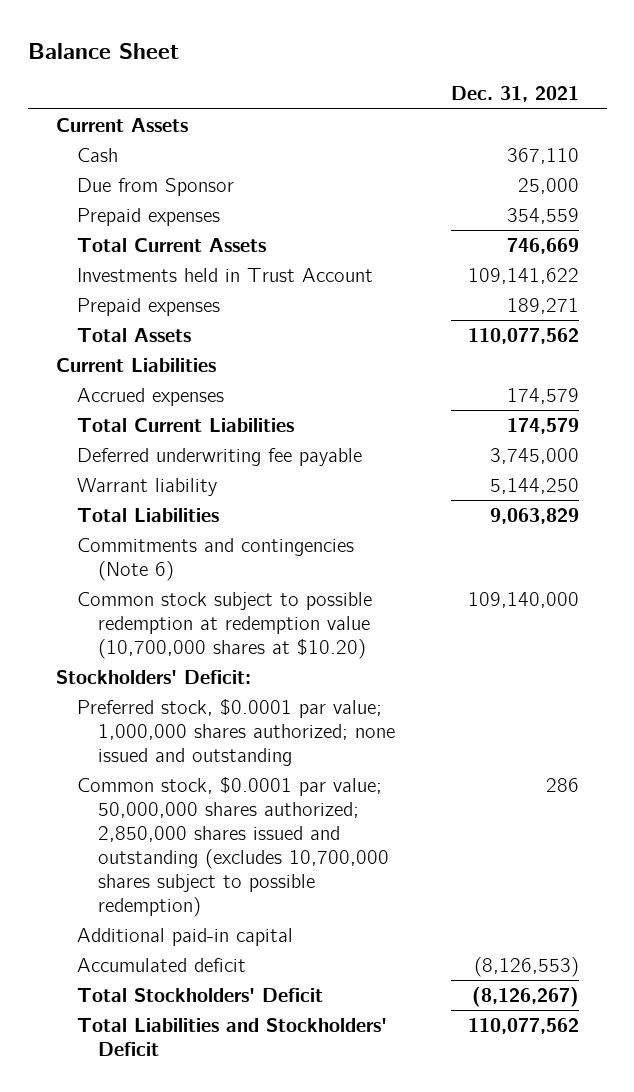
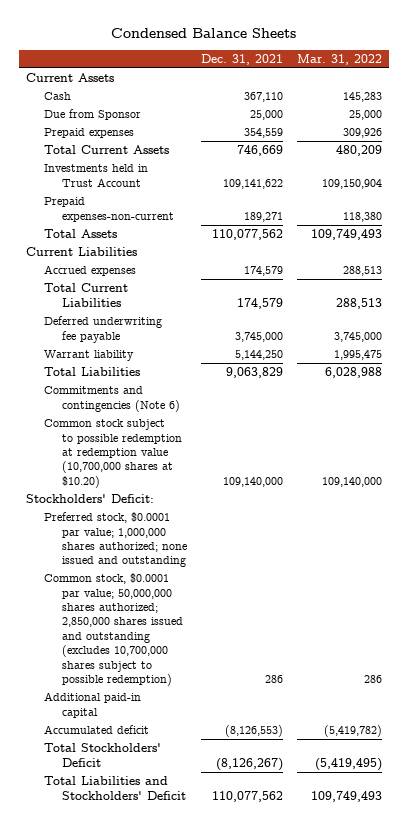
[27,42,179,59] Balance Sheet -> [111,27,297,38] Condensed Balance Sheets
none -> [297,53,383,65] Mar. 31, 2022
[76,298,220,317] Prepaid expenses -> [44,197,175,222] Prepaid expenses-non-current

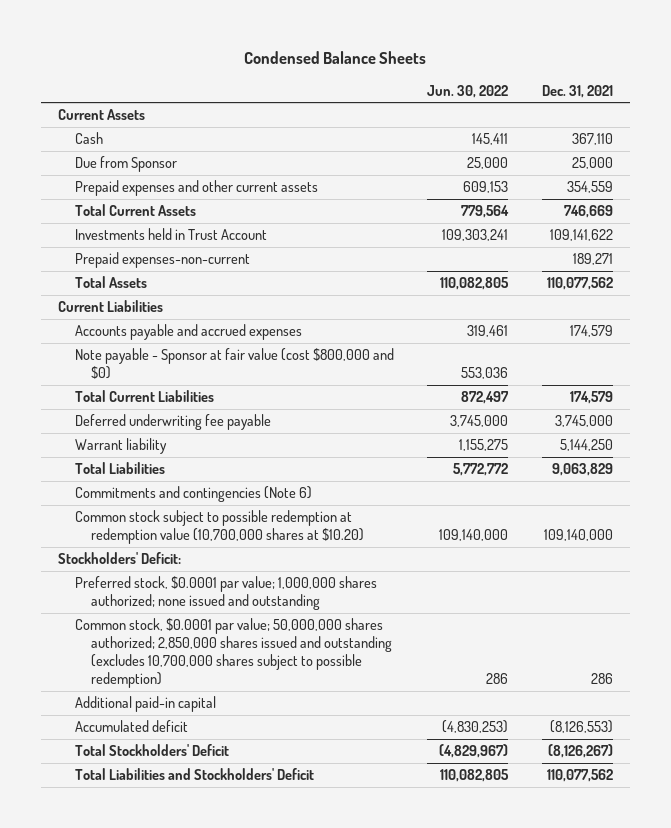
[297,53,383,65] Mar. 31, 2022 -> none
none -> [427,84,509,98] Jun. 30, 2022
[44,128,135,139] Prepaid expenses -> [74,180,318,197] Prepaid expenses and other current assets
[44,265,137,277] Accrued expenses -> [74,324,302,341] Accounts payable and accrued expenses
none -> [74,348,394,380] Note payable - Sponsor at fair value (cost $800,000 and $0)

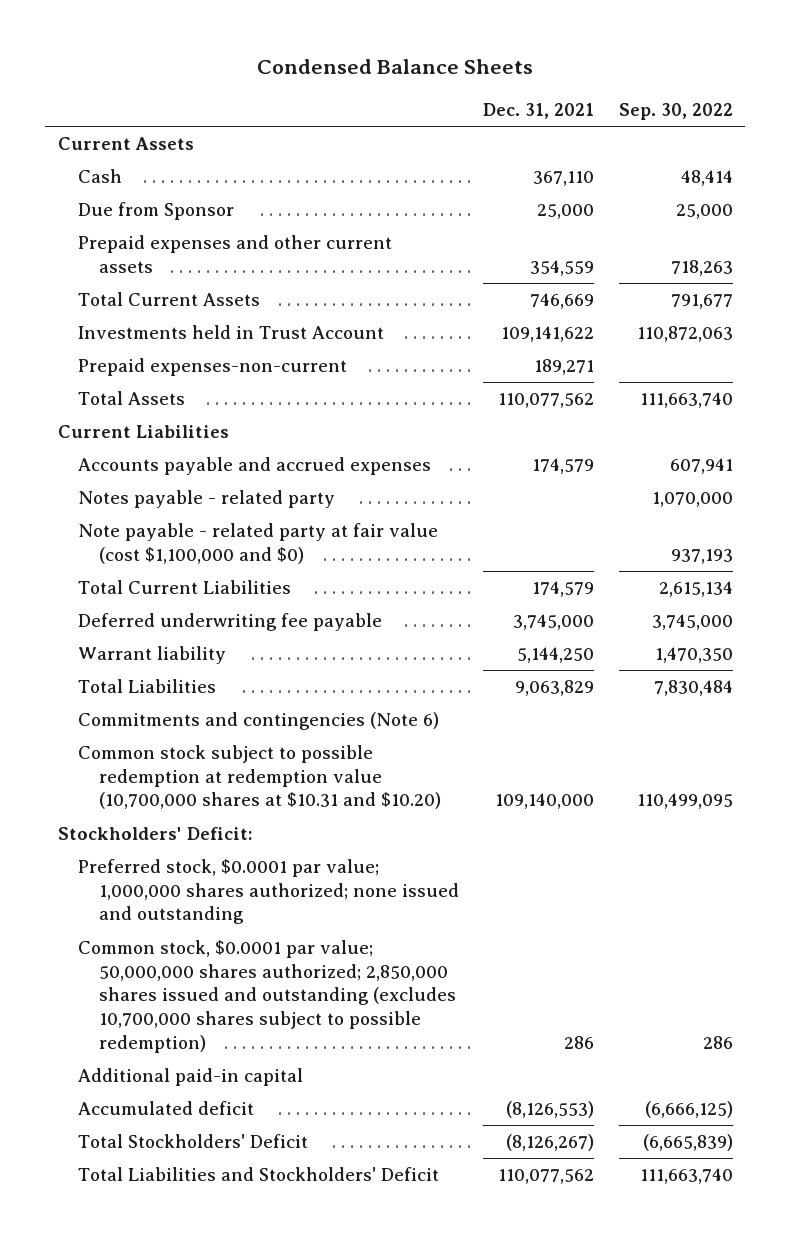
[427,84,509,98] Jun. 30, 2022 -> none
none -> [619,102,734,120] Sep. 30, 2022
none -> [78,490,336,509] Notes payable - related party
[74,348,394,380] Note payable - Sponsor at fair value (cost $800,000 and $0) -> [78,523,439,564] Note payable - related party at fair value (cost $1,100,000 and $0)
[74,510,365,545] Common stock subject to possible redemption at redemption value (10,700,000 shares at $10.20) -> [78,745,441,810] Common stock subject to possible redemption at redemption value (10,700,000 shares at $10.31 and $10.20)

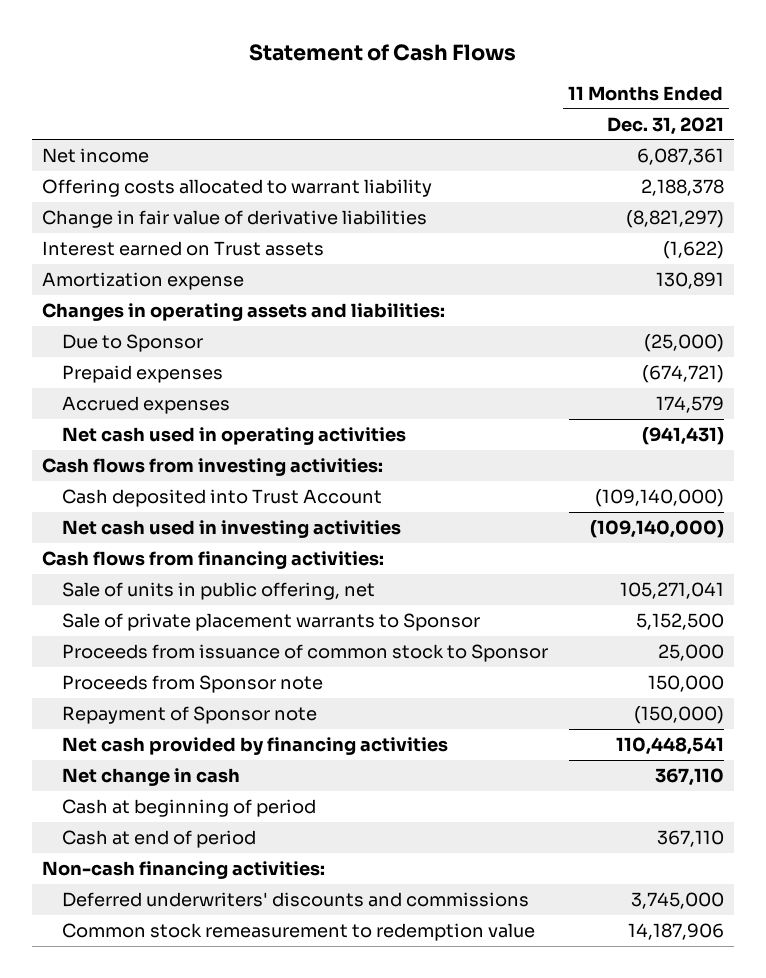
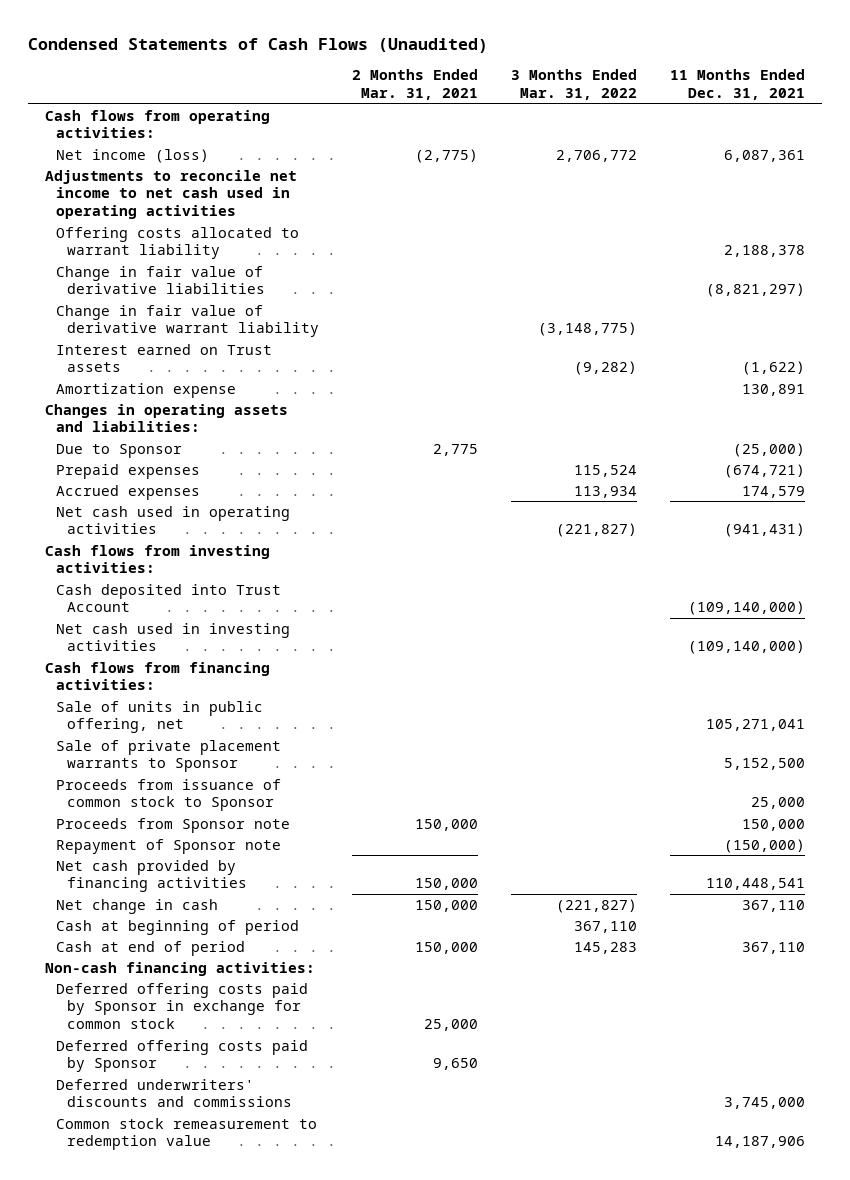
[248,44,516,62] Statement of Cash Flows -> [28,38,489,54] Condensed Statements of Cash Flows (Unaudited)
none -> [352,69,479,101] 2 Months Ended Mar. 31, 2021
none -> [511,69,638,101] 3 Months Ended Mar. 31, 2022
none -> [44,109,270,139] Cash flows from operating activities:
[42,147,150,163] Net income -> [55,148,209,163] Net income (loss)
none -> [44,169,297,220] Adjustments to reconcile net income to net cash used in operating activities
none -> [55,304,320,338] Change in fair value of derivative warrant liability
none -> [55,982,308,1030] Deferred offering costs paid by Sponsor in exchange for common stock
none -> [55,1039,308,1073] Deferred offering costs paid by Sponsor

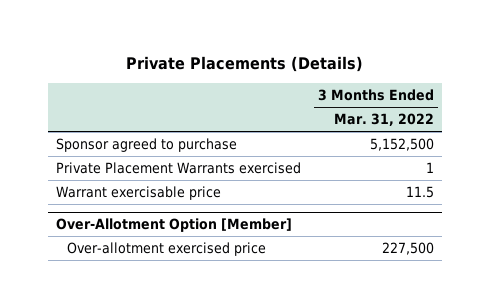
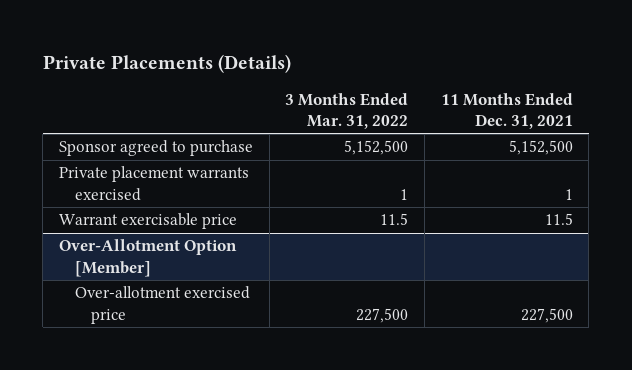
none -> [440,92,573,129] 11 Months Ended Dec. 31, 2021
[56,161,302,174] Private Placement Warrants exercised -> [59,166,250,201] Private placement warrants exercised

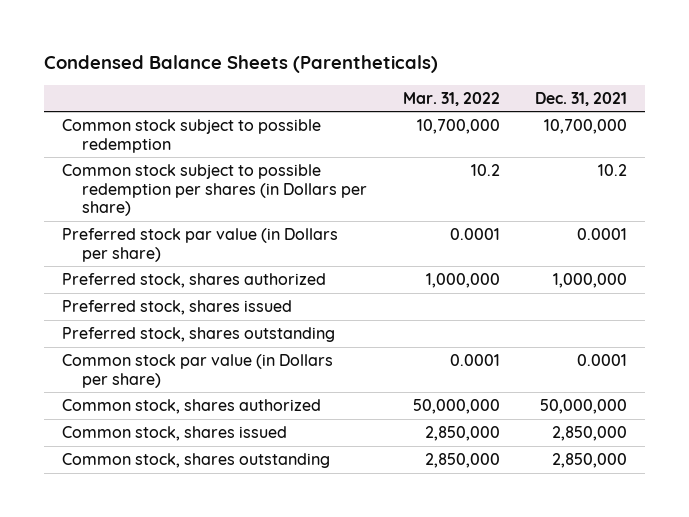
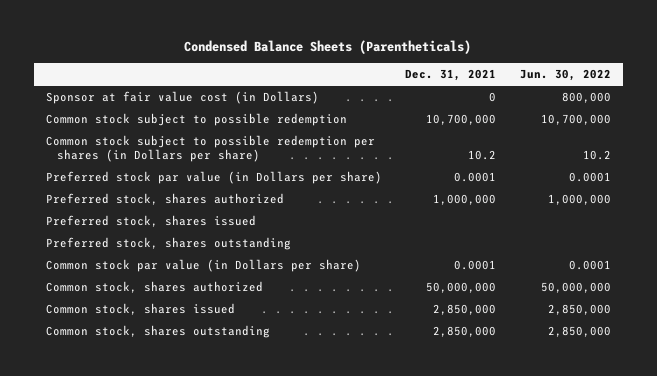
[402,91,500,106] Mar. 31, 2022 -> none
none -> [520,68,612,81] Jun. 30, 2022
none -> [45,91,319,105] Sponsor at fair value cost (in Dollars)

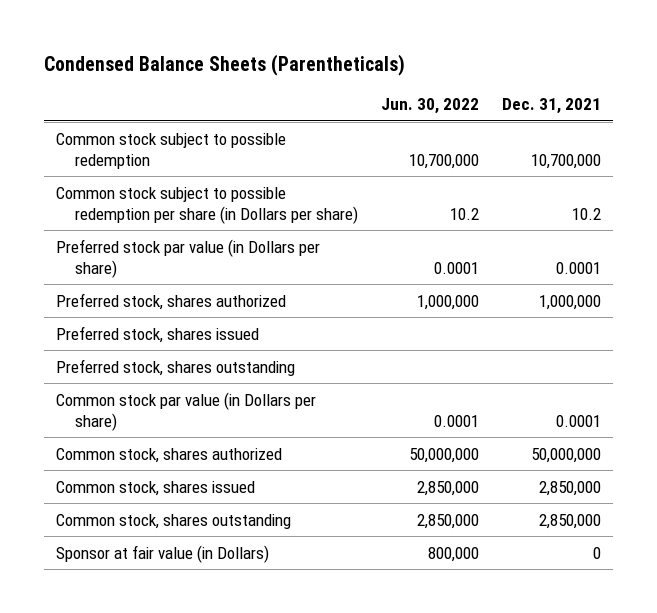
[45,91,319,105] Sponsor at fair value cost (in Dollars) -> none
[45,135,375,163] Common stock subject to possible redemption per shares (in Dollars per share) -> [55,186,358,224] Common stock subject to possible redemption per share (in Dollars per share)
none -> [55,544,269,563] Sponsor at fair value (in Dollars)

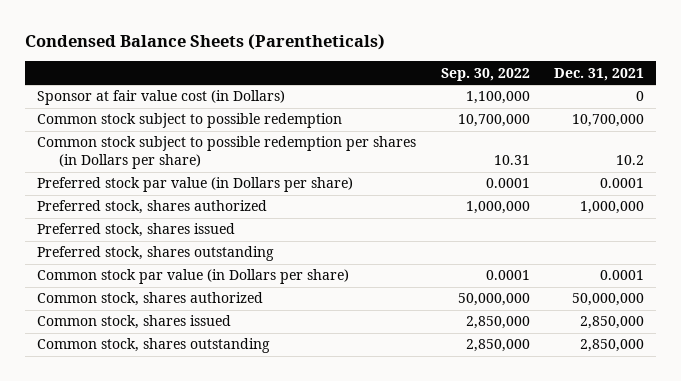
[381,98,480,115] Jun. 30, 2022 -> none
none -> [440,67,530,81] Sep. 30, 2022
none -> [37,90,286,106] Sponsor at fair value cost (in Dollars)
[55,186,358,224] Common stock subject to possible redemption per share (in Dollars per share) -> [37,136,417,170] Common stock subject to possible redemption per shares (in Dollars per share)
[55,544,269,563] Sponsor at fair value (in Dollars) -> none

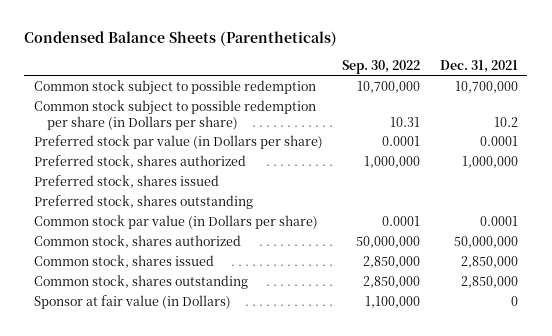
[37,90,286,106] Sponsor at fair value cost (in Dollars) -> none
[37,136,417,170] Common stock subject to possible redemption per shares (in Dollars per share) -> [33,100,316,130] Common stock subject to possible redemption per share (in Dollars per share)
none -> [33,295,231,310] Sponsor at fair value (in Dollars)

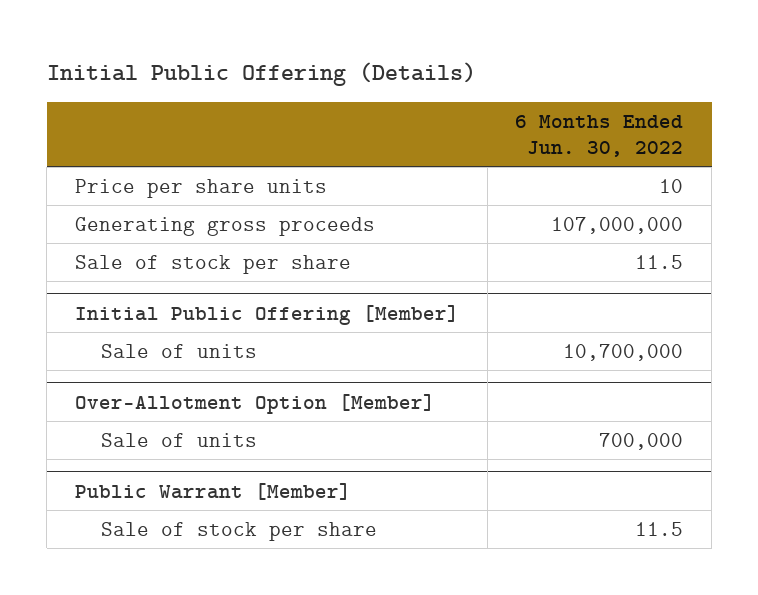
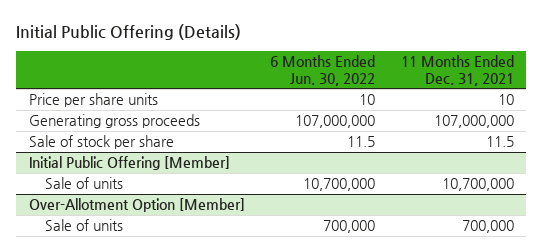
none -> [400,55,514,86] 11 Months Ended Dec. 31, 2021
[75,482,352,500] Public Warrant [Member] -> none
[100,521,377,541] Sale of stock per share -> none

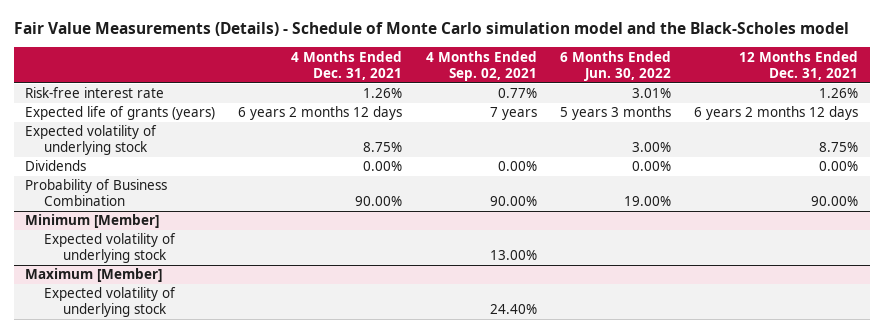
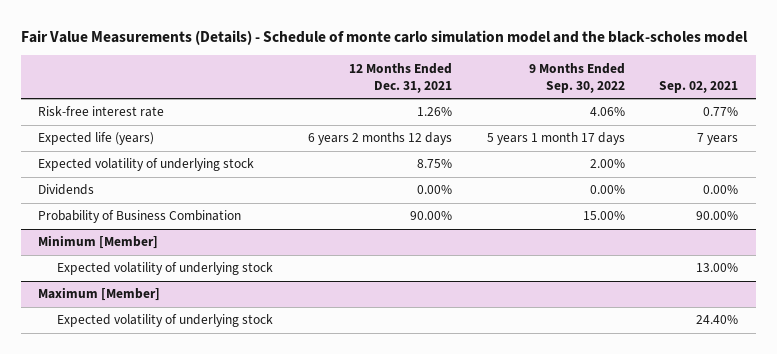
[13,22,849,37] Fair Value Measurements (Details) - Schedule of Monte Carlo simulation model and the Black-Scholes model -> [20,29,748,45] Fair Value Measurements (Details) - Schedule of monte carlo simulation model and the black-scholes model
[291,50,403,80] 4 Months Ended Dec. 31, 2021 -> none
[425,50,537,81] 4 Months Ended Sep. 02, 2021 -> none
[560,50,672,81] 6 Months Ended Jun. 30, 2022 -> none
none -> [528,62,625,93] 9 Months Ended Sep. 30, 2022
none -> [659,80,739,93] Sep. 02, 2021
[25,106,216,121] Expected life of grants (years) -> [38,132,155,146] Expected life (years)

